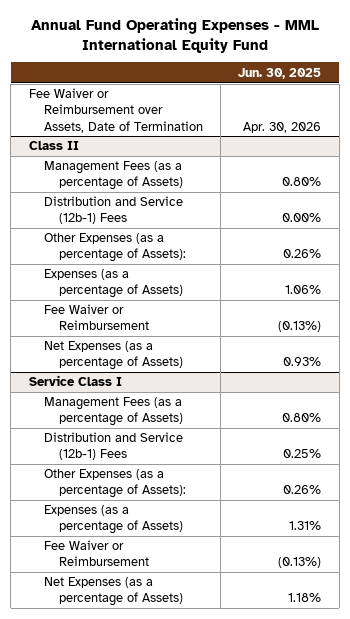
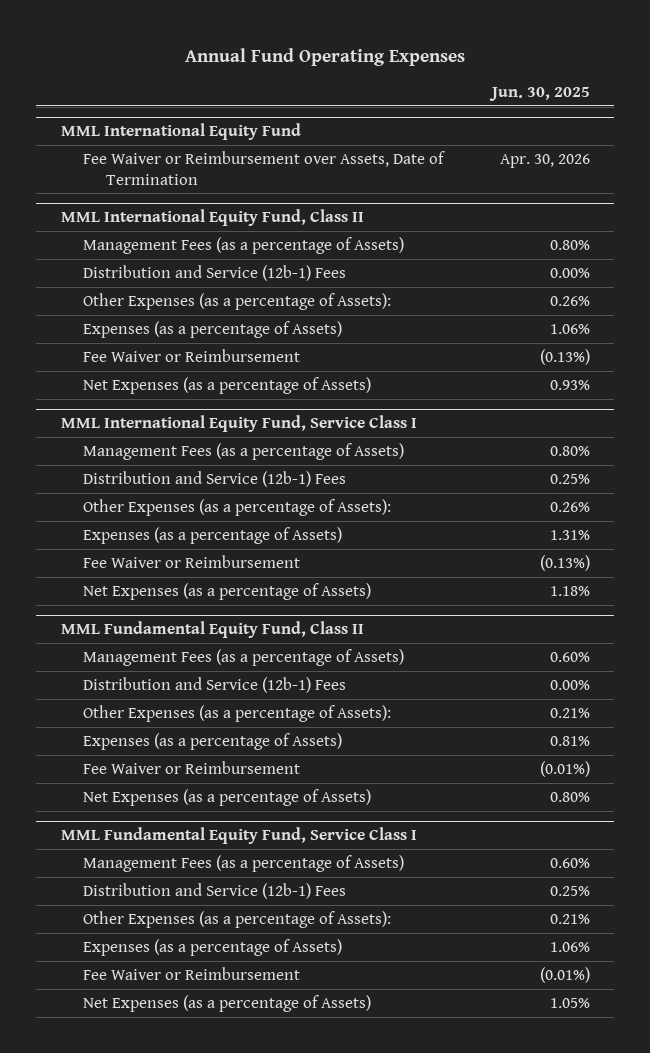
[31,18,320,53] Annual Fund Operating Expenses - MML International Equity Fund -> [185,47,466,66] Annual Fund Operating Expenses
none -> [60,123,301,141] MML International Equity Fund
[28,141,79,151] Class II -> none
none -> [60,209,364,227] MML International Equity Fund, Class II
[28,375,122,387] Service Class I -> none
none -> [60,415,417,433] MML International Equity Fund, Service Class I
none -> [60,621,364,639] MML Fundamental Equity Fund, Class II
none -> [83,648,405,666] Management Fees (as a percentage of Assets)
none -> [83,676,347,693] Distribution and Service (12b-1) Fees
none -> [83,704,392,722] Other Expenses (as a percentage of Assets):
none -> [83,732,343,750] Expenses (as a percentage of Assets)
none -> [83,760,301,774] Fee Waiver or Reimbursement
none -> [83,788,372,806] Net Expenses (as a percentage of Assets)
none -> [60,827,417,845] MML Fundamental Equity Fund, Service Class I
none -> [83,854,405,872] Management Fees (as a percentage of Assets)
none -> [83,882,347,899] Distribution and Service (12b-1) Fees
none -> [83,910,392,928] Other Expenses (as a percentage of Assets):
none -> [83,938,343,956] Expenses (as a percentage of Assets)
none -> [83,966,301,980] Fee Waiver or Reimbursement
none -> [83,994,372,1012] Net Expenses (as a percentage of Assets)

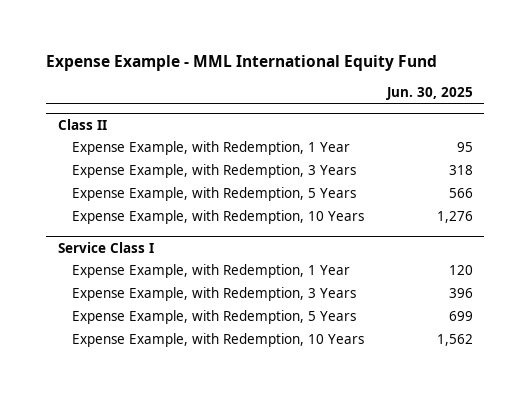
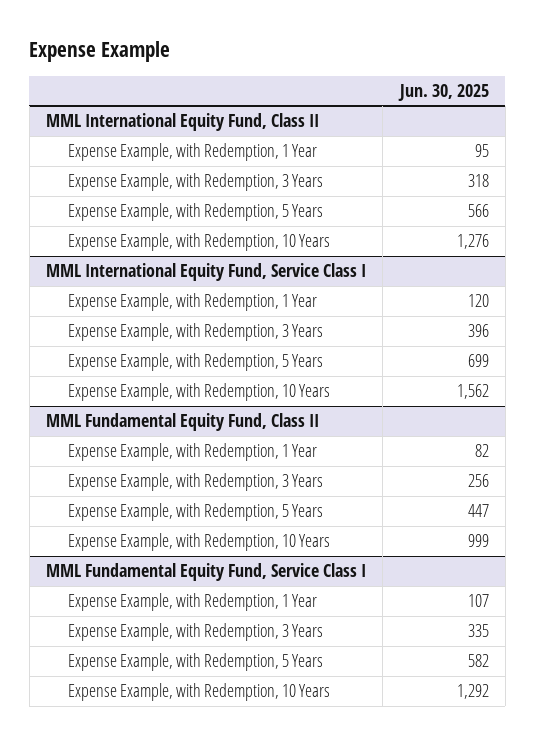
[46,55,438,72] Expense Example - MML International Equity Fund -> [29,41,171,63] Expense Example
[57,118,107,130] Class II -> none
none -> [46,113,320,132] MML International Equity Fund, Class II
[57,241,154,253] Service Class I -> none
none -> [46,263,367,282] MML International Equity Fund, Service Class I
none -> [46,413,320,432] MML Fundamental Equity Fund, Class II
none -> [67,443,317,462] Expense Example, with Redemption, 1 Year
none -> [67,473,323,492] Expense Example, with Redemption, 3 Years
none -> [67,503,323,522] Expense Example, with Redemption, 5 Years
none -> [67,533,330,552] Expense Example, with Redemption, 10 Years
none -> [46,563,367,582] MML Fundamental Equity Fund, Service Class I
none -> [67,593,317,612] Expense Example, with Redemption, 1 Year
none -> [67,623,323,642] Expense Example, with Redemption, 3 Years
none -> [67,653,323,672] Expense Example, with Redemption, 5 Years
none -> [67,683,330,702] Expense Example, with Redemption, 10 Years

